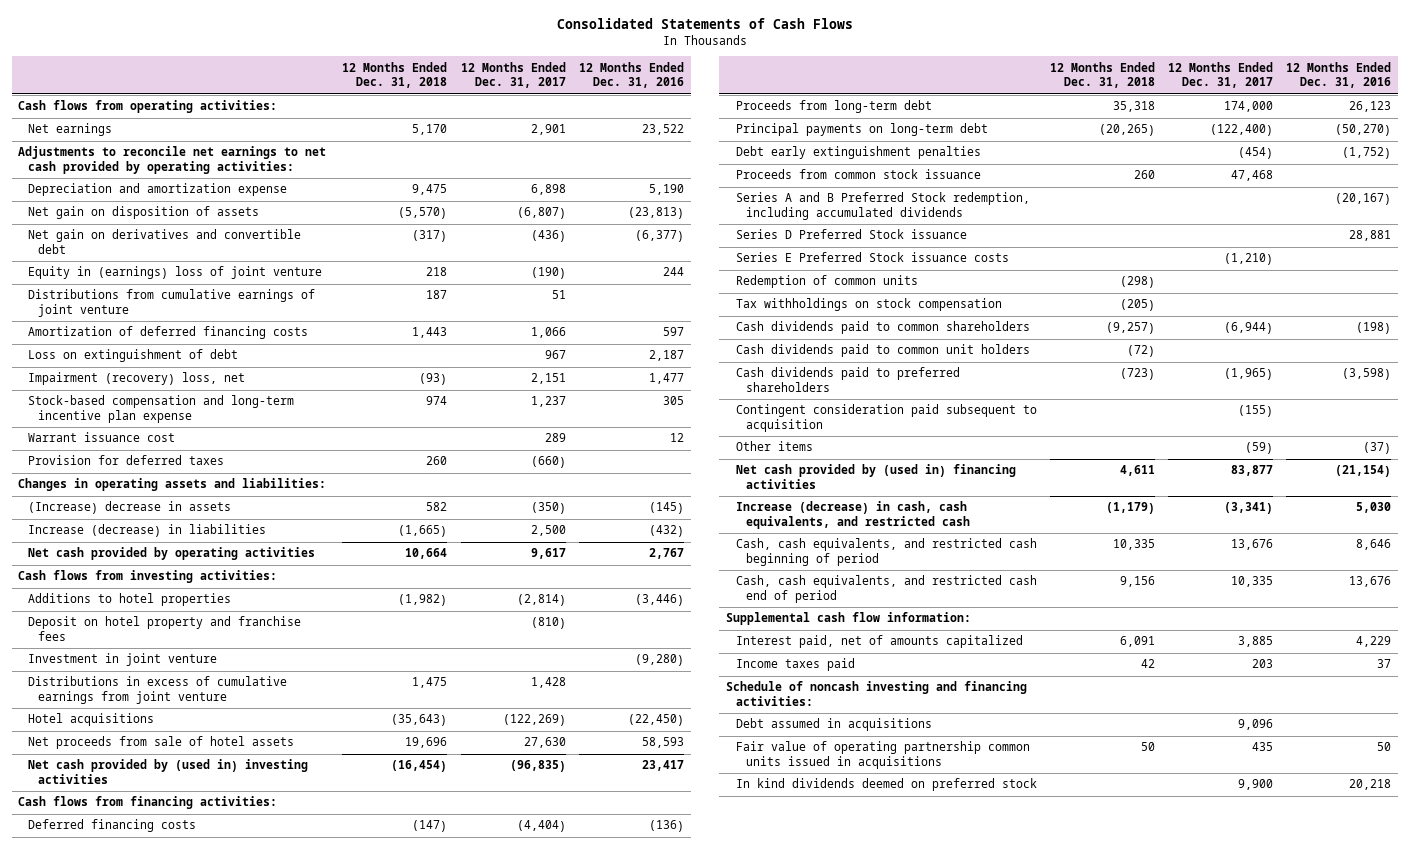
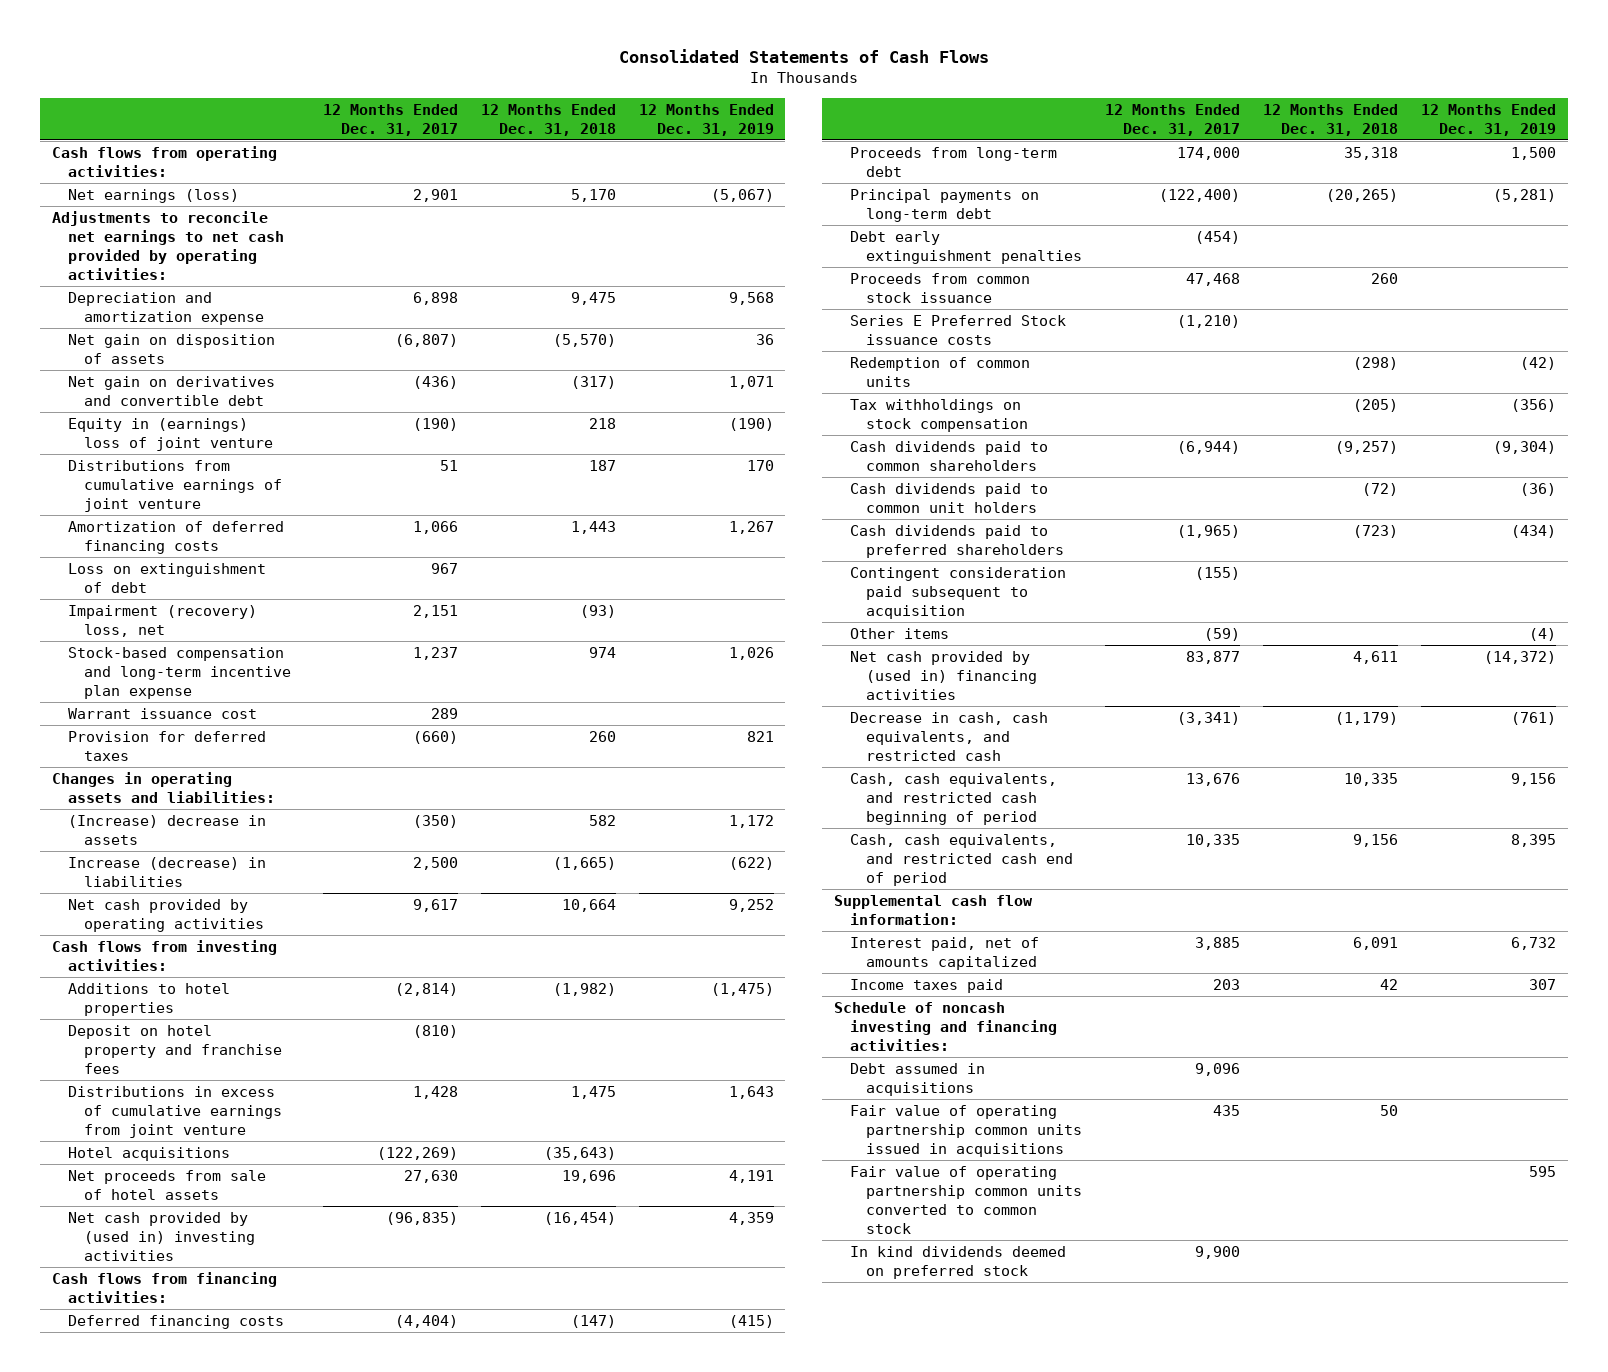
[578,61,684,89] 12 Months Ended Dec. 31, 2016 -> none
none -> [638,103,774,136] 12 Months Ended Dec. 31, 2019
[28,123,113,137] Net earnings -> [67,188,239,203] Net earnings (loss)
[28,653,218,667] Investment in joint venture -> none
[735,192,1030,221] Series A and B Preferred Stock redemption, including accumulated dividends -> none
[735,229,967,240] Series D Preferred Stock issuance -> none
[735,501,970,530] Increase (decrease) in cash, cash equivalents, and restricted cash -> [849,711,1048,762] Decrease in cash, cash equivalents, and restricted cash
none -> [849,1165,1083,1235] Fair value of operating partnership common units converted to common stock

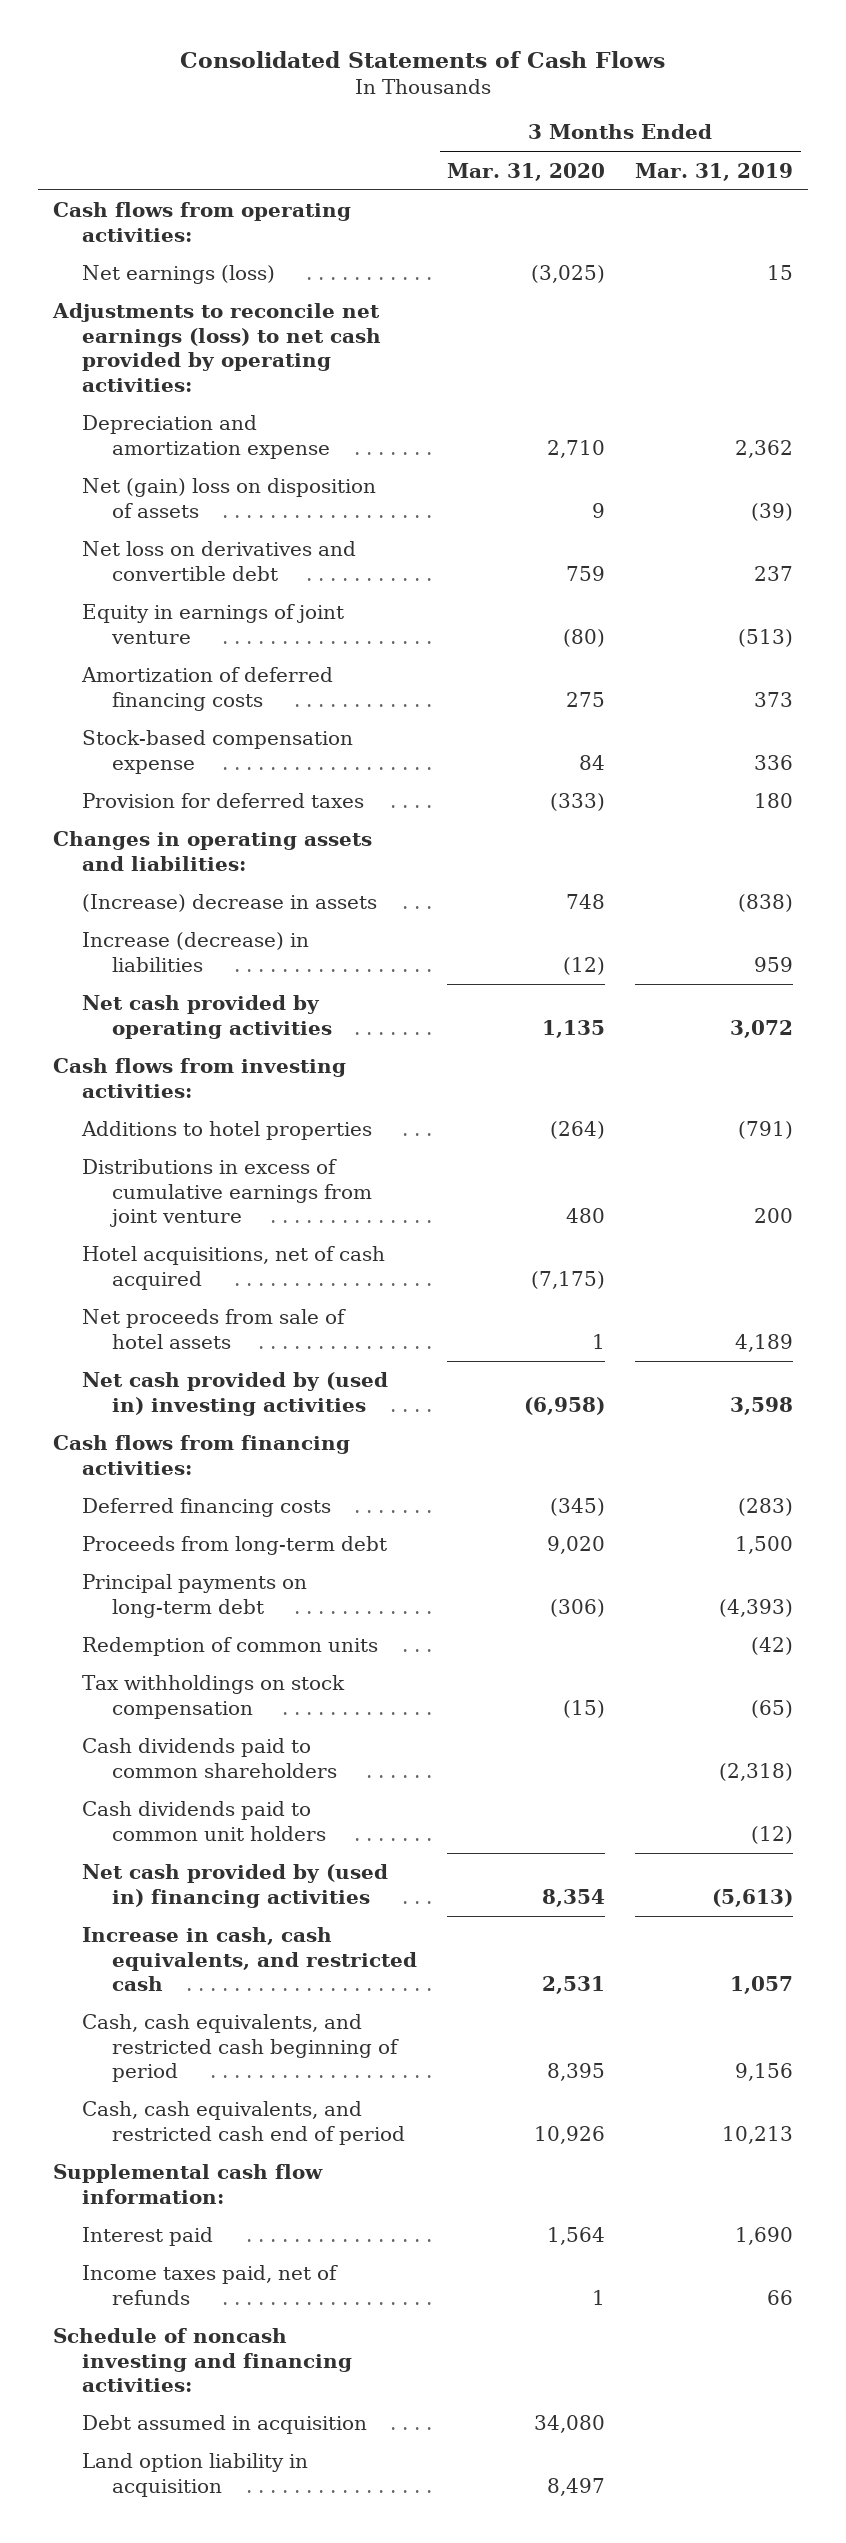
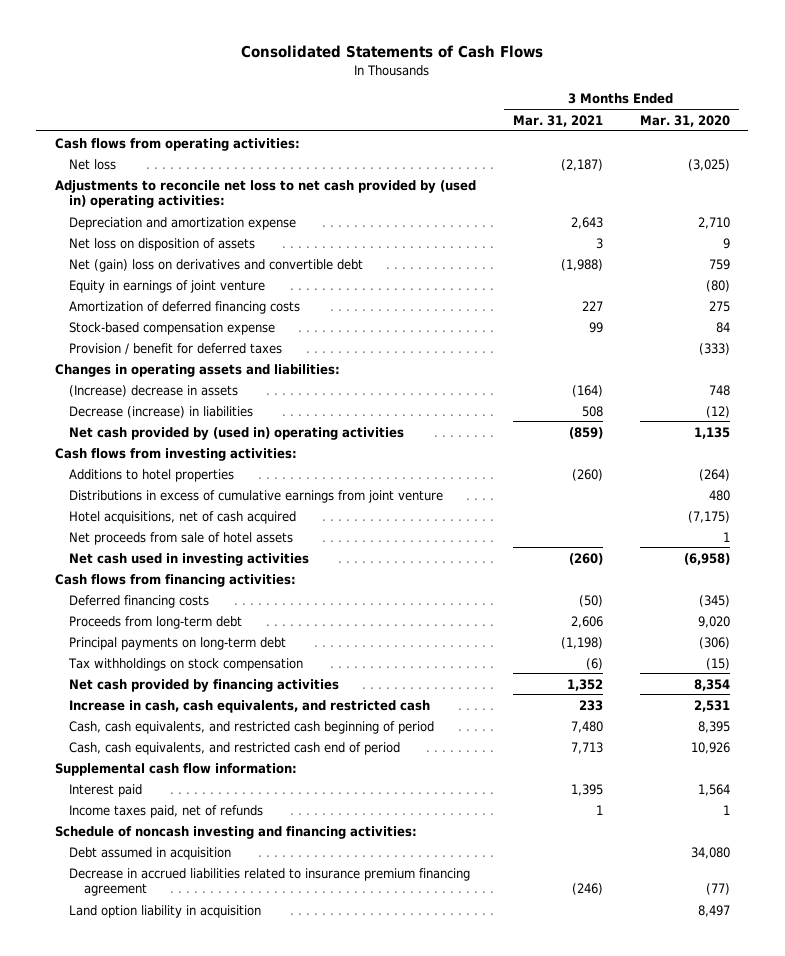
[635,162,794,181] Mar. 31, 2019 -> none
none -> [512,114,603,127] Mar. 31, 2021
[82,265,276,285] Net earnings (loss) -> [69,158,117,170] Net loss
[51,303,382,392] Adjustments to reconcile net earnings (loss) to net cash provided by operating activities: -> [54,179,476,208] Adjustments to reconcile net loss to net cash provided by (used in) operating activities:
[82,478,377,518] Net (gain) loss on disposition of assets -> [69,237,256,251] Net loss on disposition of assets
[82,541,357,581] Net loss on derivatives and convertible debt -> [69,258,364,272] Net (gain) loss on derivatives and convertible debt
[82,793,365,809] Provision for deferred taxes -> [69,342,283,355] Provision / benefit for deferred taxes
[82,932,310,972] Increase (decrease) in liabilities -> [69,405,254,418] Decrease (increase) in liabilities
[82,995,333,1039] Net cash provided by operating activities -> [69,426,405,440] Net cash provided by (used in) operating activities
[82,1372,389,1416] Net cash provided by (used in) investing activities -> [69,552,310,566] Net cash used in investing activities
[82,1637,379,1657] Redemption of common units -> none
[82,1738,338,1778] Cash dividends paid to common shareholders -> none
[82,1801,327,1841] Cash dividends paid to common unit holders -> none
[82,1864,389,1908] Net cash provided by (used in) financing activities -> [69,678,340,692] Net cash provided by financing activities
none -> [69,867,471,896] Decrease in accrued liabilities related to insurance premium financing agreement

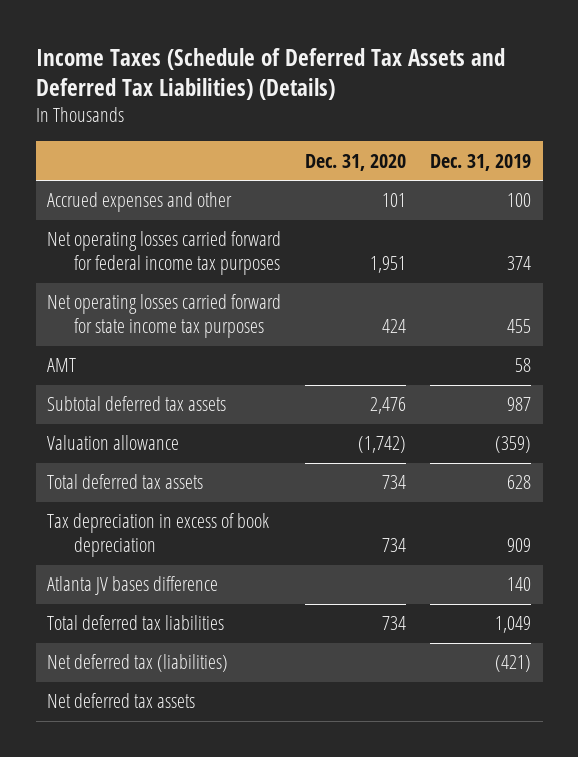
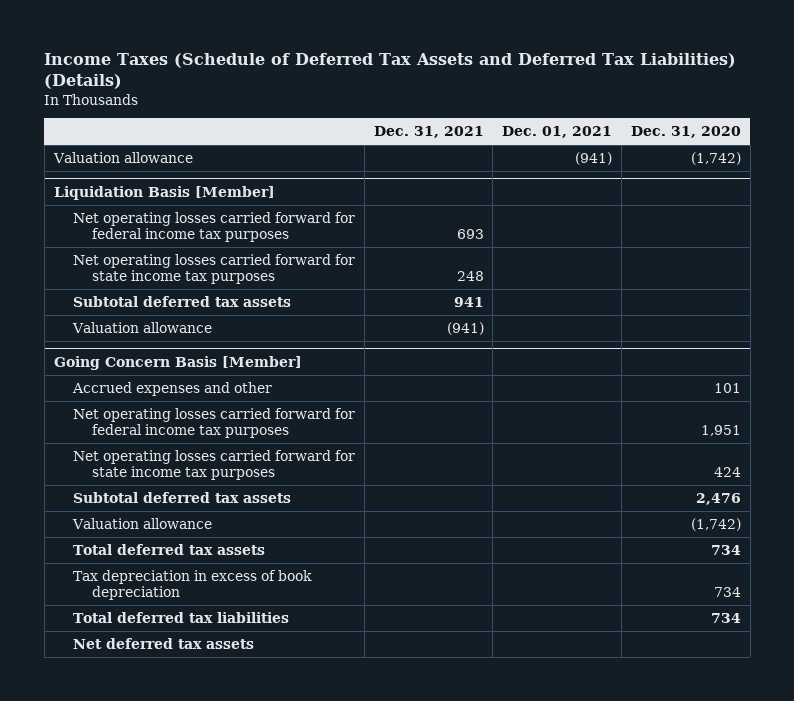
[429,153,531,171] Dec. 31, 2019 -> none
none -> [373,126,484,139] Dec. 31, 2021
none -> [502,126,613,139] Dec. 01, 2021
none -> [52,151,193,163] Valuation allowance
none -> [53,185,275,200] Liquidation Basis [Member]
none -> [72,211,355,242] Net operating losses carried forward for federal income tax purposes
none -> [72,253,355,284] Net operating losses carried forward for state income tax purposes
none -> [72,295,291,307] Subtotal deferred tax assets
none -> [71,321,212,333] Valuation allowance
none -> [53,355,302,370] Going Concern Basis [Member]
[47,358,77,373] AMT -> none
[47,576,219,596] Atlanta JV bases difference -> none
[47,654,229,673] Net deferred tax (liabilities) -> none

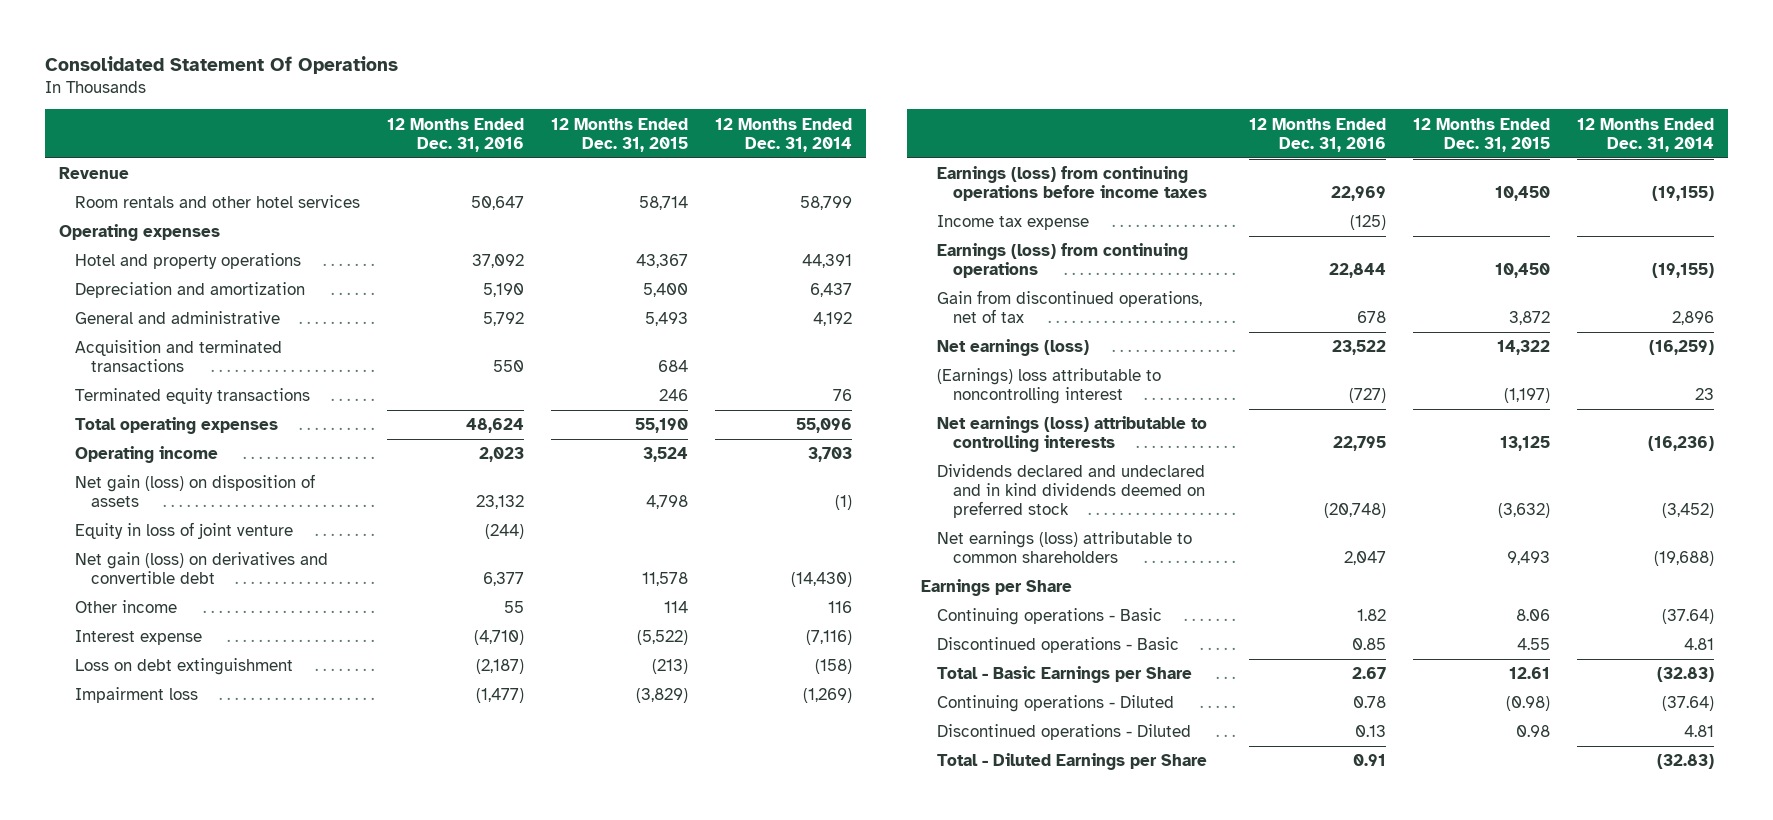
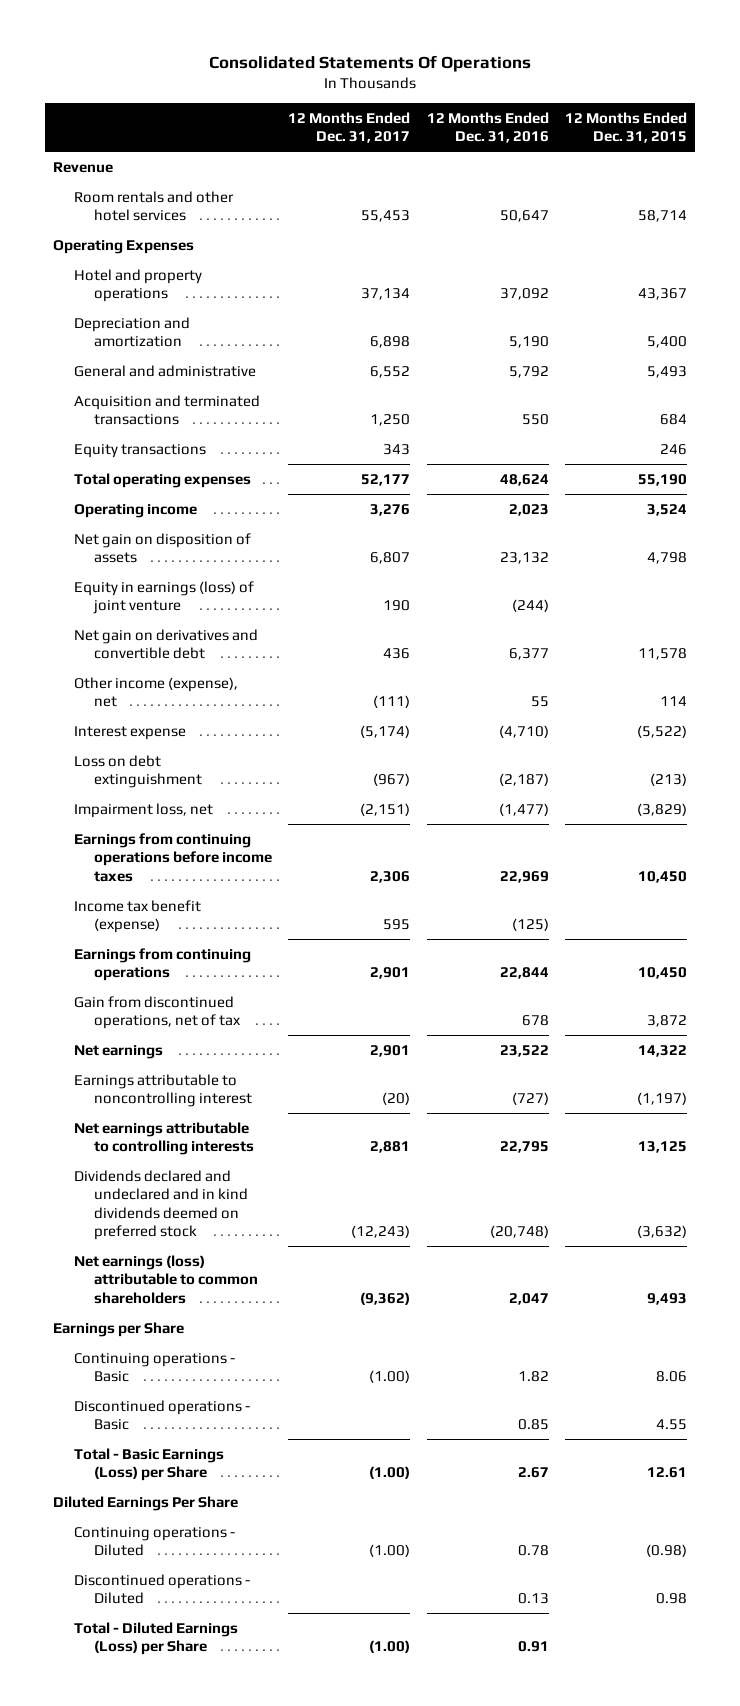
[45,55,399,74] Consolidated Statement Of Operations -> [209,55,532,73] Consolidated Statements Of Operations
[715,117,853,152] 12 Months Ended Dec. 31, 2014 -> none
none -> [288,111,411,144] 12 Months Ended Dec. 31, 2017
[58,224,220,242] Operating expenses -> [53,239,195,254] Operating Expenses
[75,388,311,405] Terminated equity transactions -> [73,443,206,458] Equity transactions
[75,474,316,508] Net gain (loss) on disposition of assets -> [73,532,251,564] Net gain on disposition of assets
[75,522,294,540] Equity in loss of joint venture -> [73,580,254,615] Equity in earnings (loss) of joint venture
[75,552,329,585] Net gain (loss) on derivatives and convertible debt -> [73,628,258,660] Net gain on derivatives and convertible debt
[75,600,178,614] Other income -> [73,676,238,708] Other income (expense), net
[75,687,199,704] Impairment loss -> [73,802,213,818] Impairment loss, net
[936,166,1207,202] Earnings (loss) from continuing operations before income taxes -> [73,832,272,882] Earnings from continuing operations before income taxes
[936,215,1089,231] Income tax expense -> [73,899,201,934] Income tax benefit (expense)
[936,243,1188,279] Earnings (loss) from continuing operations -> [73,947,251,982] Earnings from continuing operations
[936,339,1089,357] Net earnings (loss) -> [73,1044,163,1059] Net earnings
[936,368,1161,405] (Earnings) loss attributable to noncontrolling interest -> [73,1073,252,1108] Earnings attributable to noncontrolling interest
[936,416,1207,453] Net earnings (loss) attributable to controlling interests -> [73,1121,254,1156] Net earnings attributable to controlling interests
[936,666,1192,684] Total - Basic Earnings per Share -> [73,1447,224,1482] Total - Basic Earnings (Loss) per Share
none -> [53,1495,239,1511] Diluted Earnings Per Share
[936,753,1207,771] Total - Diluted Earnings per Share -> [73,1621,238,1656] Total - Diluted Earnings (Loss) per Share

